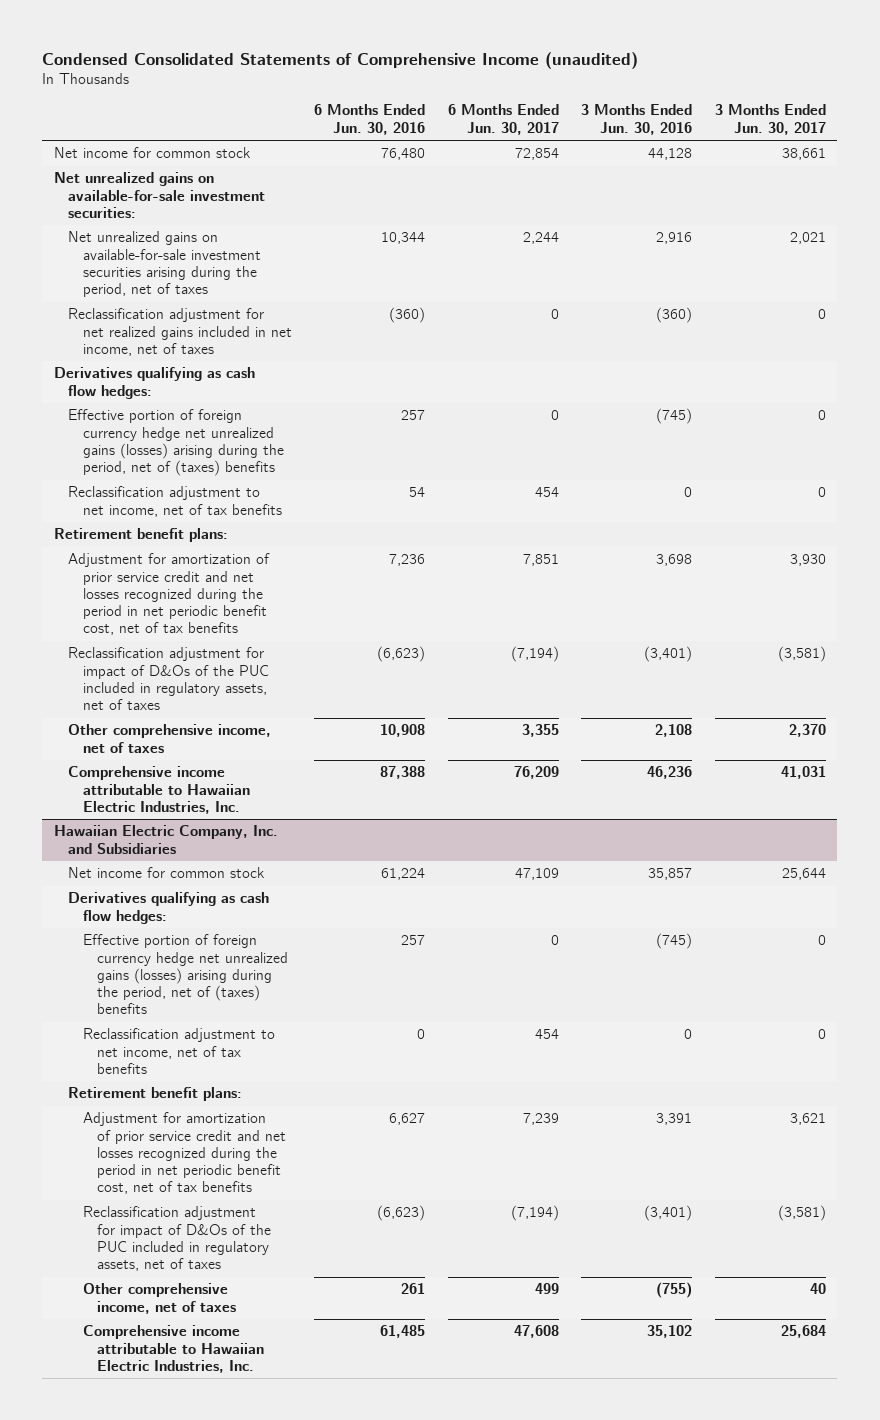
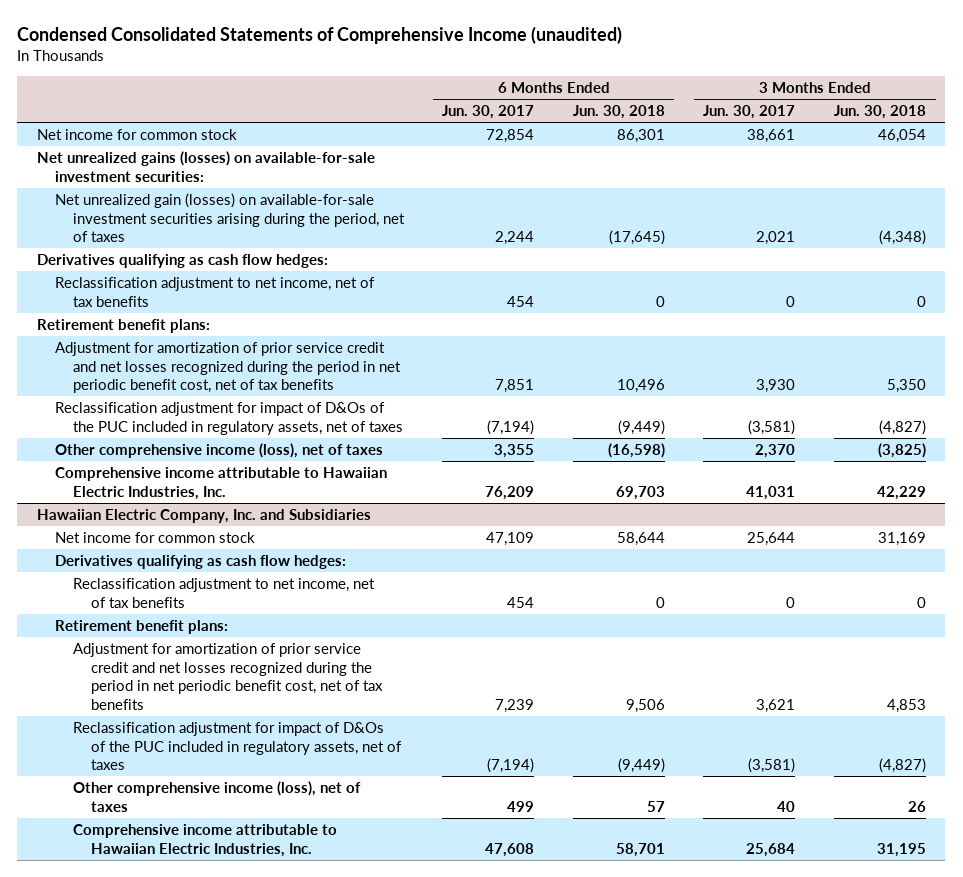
[314,104,426,135] 6 Months Ended Jun. 30, 2016 -> none
[581,104,693,135] 3 Months Ended Jun. 30, 2016 -> none
none -> [572,105,665,120] Jun. 30, 2018
none -> [834,105,927,120] Jun. 30, 2018
[68,308,292,356] Reclassification adjustment for net realized gains included in net income, net of taxes -> none
[53,172,266,218] Net unrealized gains on available-for-sale investment securities: -> [36,150,375,182] Net unrealized gains (losses) on available-for-sale investment securities:
[68,231,261,298] Net unrealized gains on available-for-sale investment securities arising during the period, net of taxes -> [54,192,405,243] Net unrealized gain (losses) on available-for-sale investment securities arising during the period, net of taxes
[68,409,284,477] Effective portion of foreign currency hedge net unrealized gains (losses) arising during the period, net of (taxes) benefits -> none
[68,724,272,753] Other comprehensive income, net of taxes -> [54,442,383,458] Other comprehensive income (loss), net of taxes
[82,934,289,1015] Effective portion of foreign currency hedge net unrealized gains (losses) arising during the period, net of (taxes) benefits -> none
[82,1283,237,1314] Other comprehensive income, net of taxes -> [72,780,361,812] Other comprehensive income (loss), net of taxes

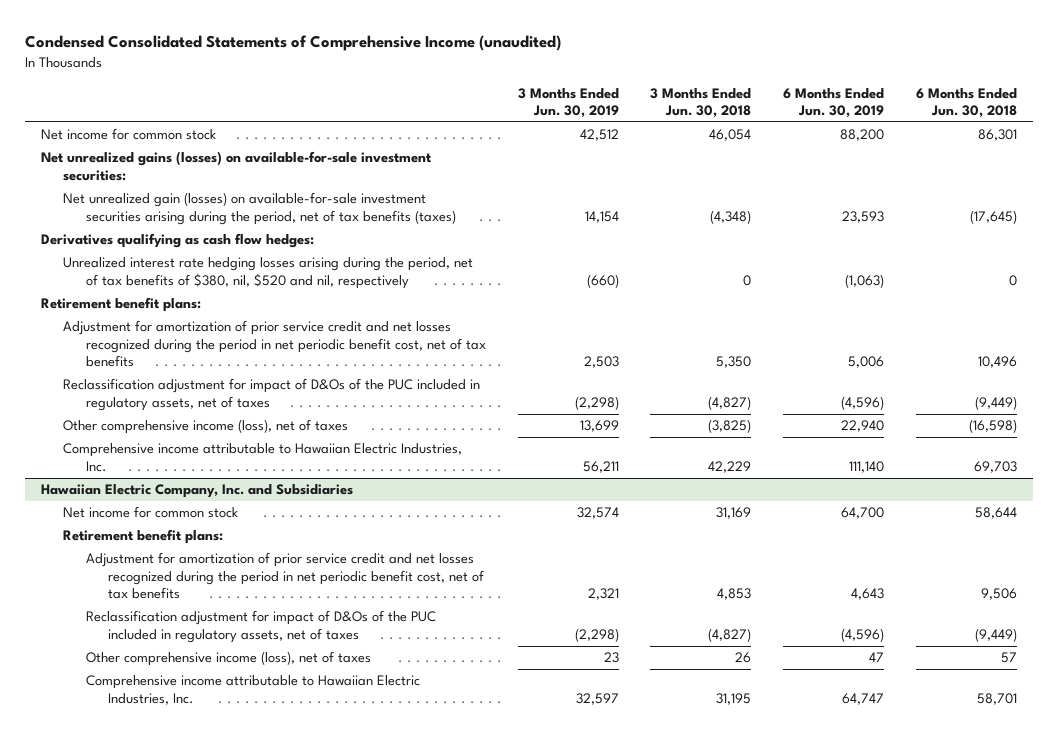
[442,105,535,120] Jun. 30, 2017 -> none
[703,105,796,120] Jun. 30, 2017 -> none
none -> [517,87,619,119] 3 Months Ended Jun. 30, 2019
none -> [783,87,885,119] 6 Months Ended Jun. 30, 2019
[54,192,405,243] Net unrealized gain (losses) on available-for-sale investment securities arising during the period, net of taxes -> [63,192,456,225] Net unrealized gain (losses) on available-for-sale investment securities arising during the period, net of tax benefits (taxes)
[54,276,375,307] Reclassification adjustment to net income, net of tax benefits -> none
none -> [63,257,474,289] Unrealized interest rate hedging losses arising during the period, net of tax benefits of $380, nil, $520 and nil, respectively
[54,554,346,569] Derivatives qualifying as cash flow hedges: -> none
[72,577,375,608] Reclassification adjustment to net income, net of tax benefits -> none

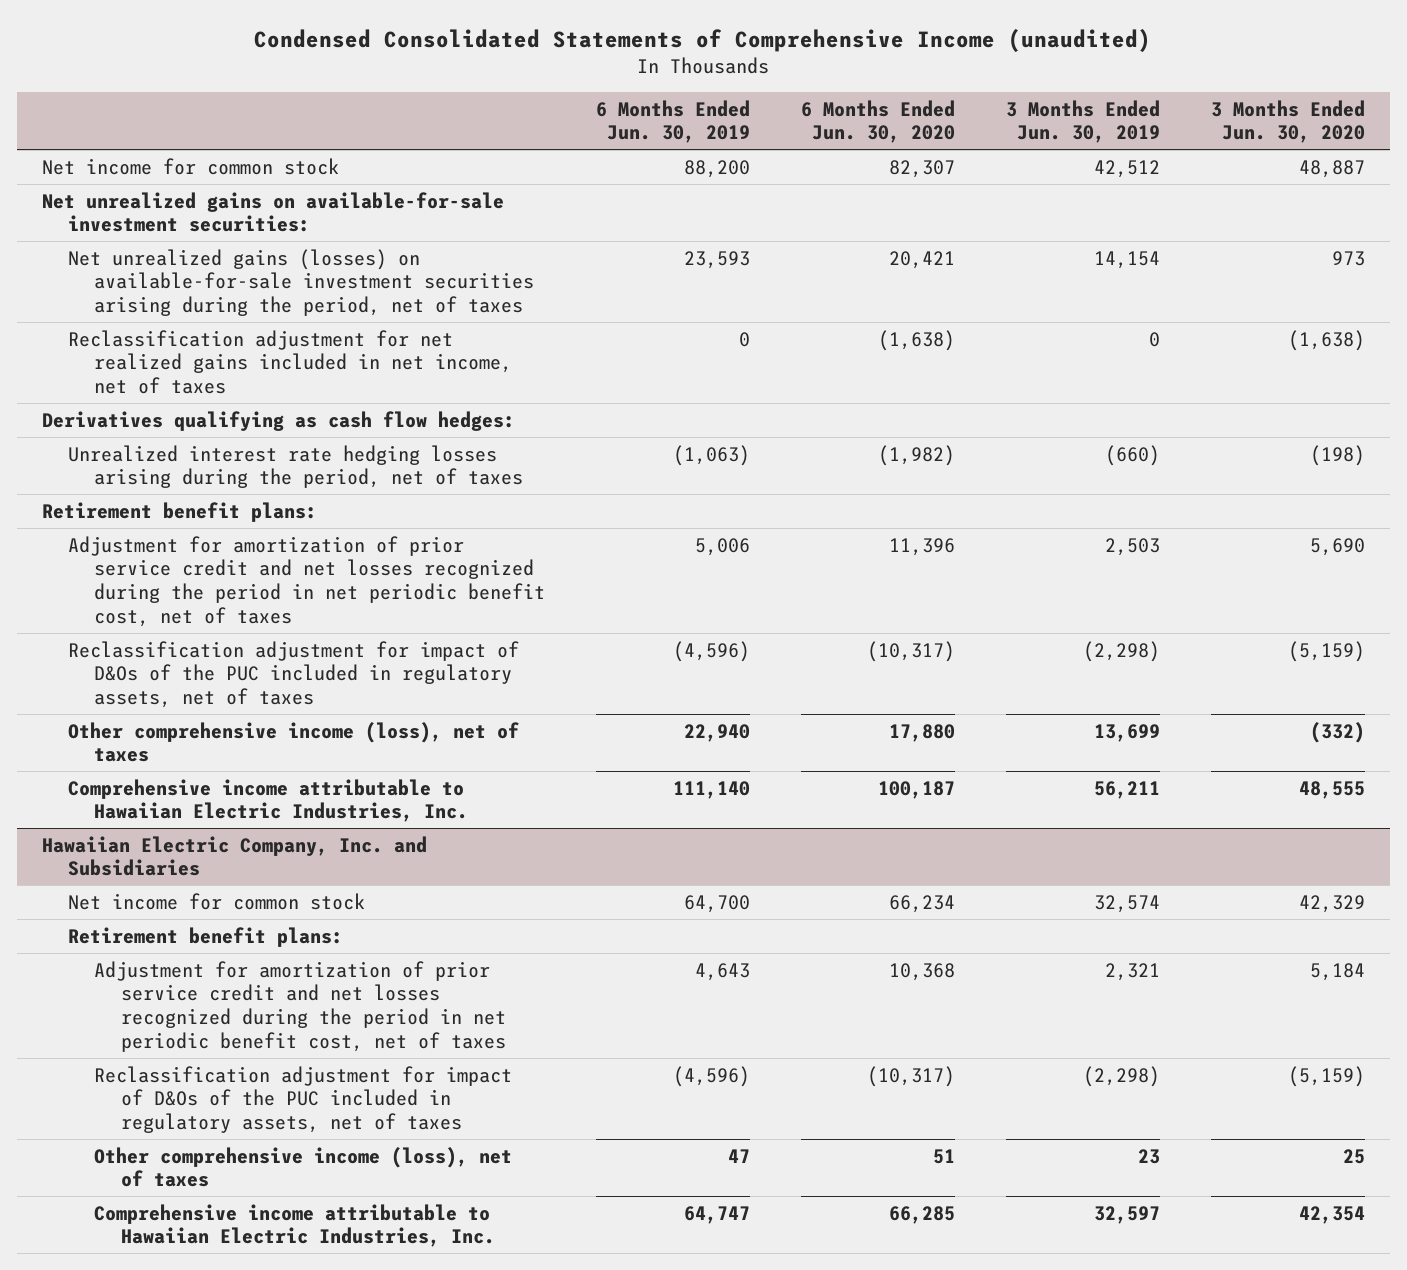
[650,87,752,119] 3 Months Ended Jun. 30, 2018 -> none
[916,87,1018,119] 6 Months Ended Jun. 30, 2018 -> none
none -> [801,99,956,144] 6 Months Ended Jun. 30, 2020
none -> [1210,99,1365,144] 3 Months Ended Jun. 30, 2020
[40,151,432,181] Net unrealized gains (losses) on available-for-sale investment securities: -> [42,191,505,233] Net unrealized gains on available-for-sale investment securities:
[63,192,456,225] Net unrealized gain (losses) on available-for-sale investment securities arising during the period, net of tax benefits (taxes) -> [68,248,535,316] Net unrealized gains (losses) on available-for-sale investment securities arising during the period, net of taxes
none -> [68,329,513,394] Reclassification adjustment for net realized gains included in net income, net of taxes
[63,257,474,289] Unrealized interest rate hedging losses arising during the period, net of tax benefits of $380, nil, $520 and nil, respectively -> [68,444,524,489] Unrealized interest rate hedging losses arising during the period, net of taxes
[63,320,486,368] Adjustment for amortization of prior service credit and net losses recognized during the period in net periodic benefit cost, net of tax benefits -> [68,535,546,627] Adjustment for amortization of prior service credit and net losses recognized during the period in net periodic benefit cost, net of taxes
[85,552,485,600] Adjustment for amortization of prior service credit and net losses recognized during the period in net periodic benefit cost, net of tax benefits -> [94,960,506,1052] Adjustment for amortization of prior service credit and net losses recognized during the period in net periodic benefit cost, net of taxes

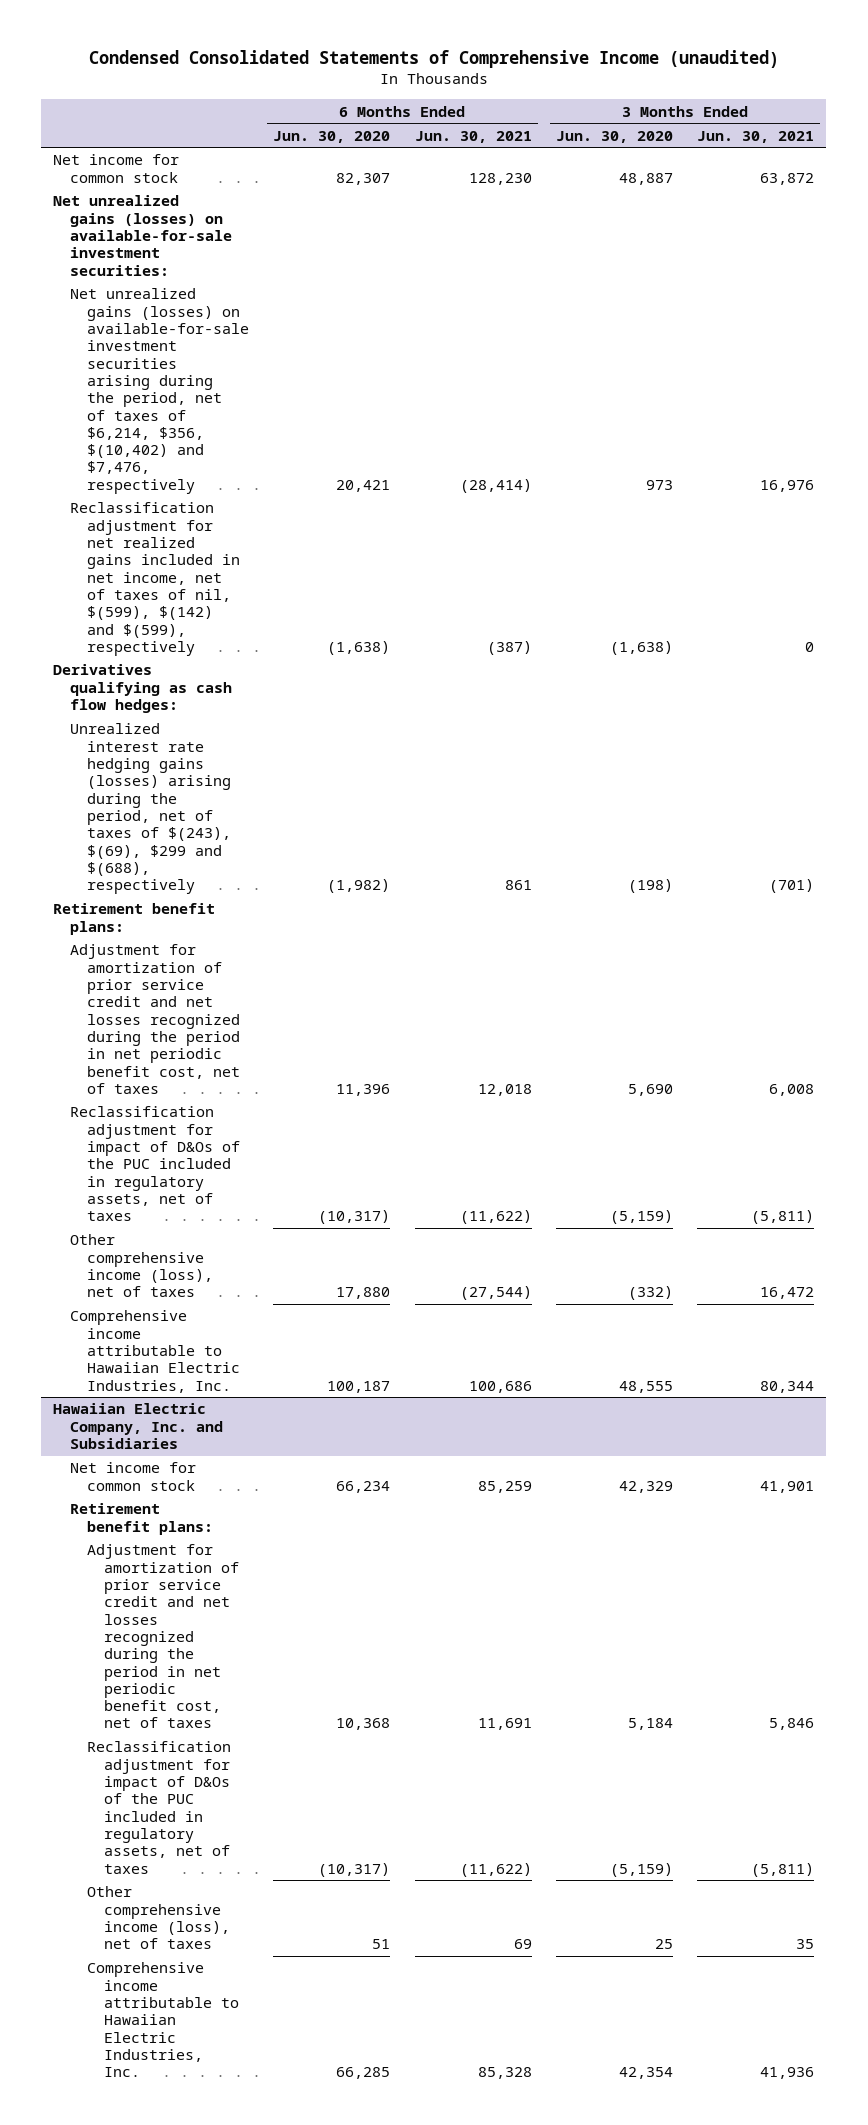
[596,99,751,144] 6 Months Ended Jun. 30, 2019 -> none
[1005,99,1160,144] 3 Months Ended Jun. 30, 2019 -> none
none -> [414,130,532,143] Jun. 30, 2021
none -> [697,130,815,143] Jun. 30, 2021
[42,191,505,233] Net unrealized gains on available-for-sale investment securities: -> [53,195,233,276] Net unrealized gains (losses) on available-for-sale investment securities:
[68,248,535,316] Net unrealized gains (losses) on available-for-sale investment securities arising during the period, net of taxes -> [70,288,250,494] Net unrealized gains (losses) on available-for-sale investment securities arising during the period, net of taxes of $6,214, $356, $(10,402) and $7,476, respectively
[68,329,513,394] Reclassification adjustment for net realized gains included in net income, net of taxes -> [70,502,241,656] Reclassification adjustment for net realized gains included in net income, net of taxes of nil, $(599), $(142) and $(599), respectively
[68,444,524,489] Unrealized interest rate hedging losses arising during the period, net of taxes -> [70,723,232,895] Unrealized interest rate hedging gains (losses) arising during the period, net of taxes of $(243), $(69), $299 and $(688), respectively

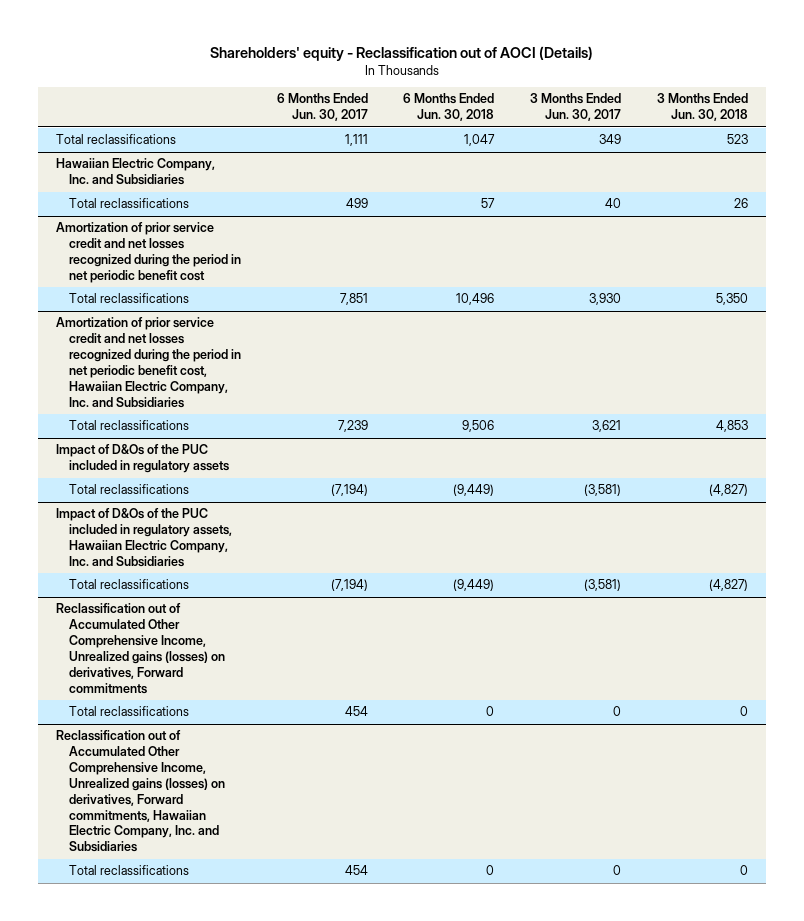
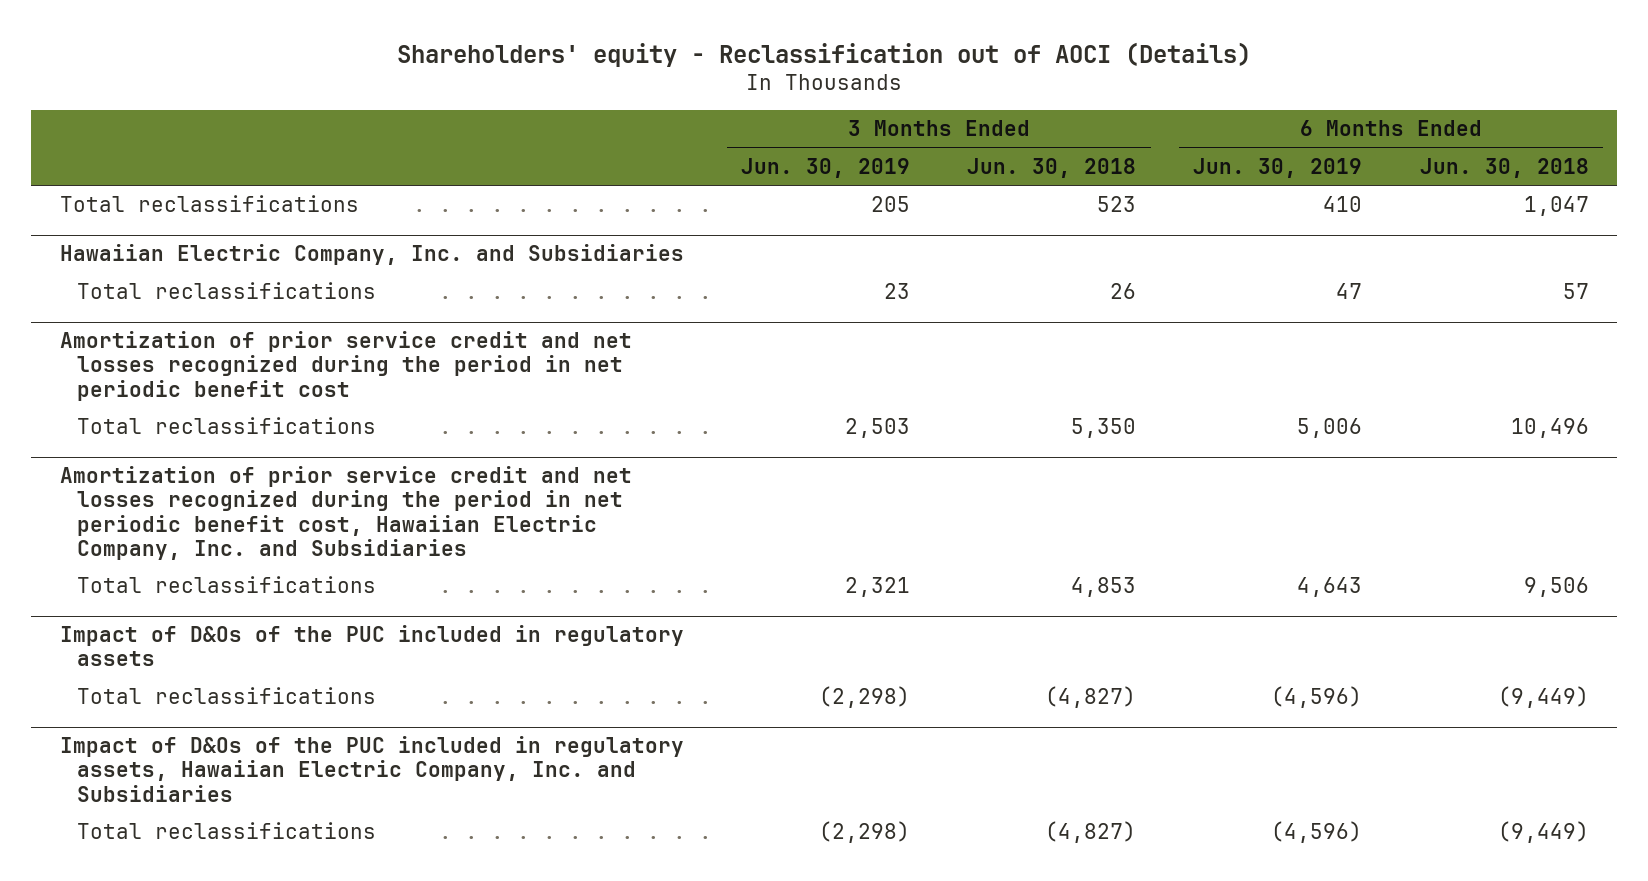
[276,93,368,122] 6 Months Ended Jun. 30, 2017 -> none
[530,93,622,122] 3 Months Ended Jun. 30, 2017 -> none
none -> [740,157,910,178] Jun. 30, 2019
none -> [1193,157,1363,178] Jun. 30, 2019
[56,603,225,694] Reclassification out of Accumulated Other Comprehensive Income, Unrealized gains (losses) on derivatives, Forward commitments -> none
[68,706,189,717] Total reclassifications -> none
[56,730,225,853] Reclassification out of Accumulated Other Comprehensive Income, Unrealized gains (losses) on derivatives, Forward commitments, Hawaiian Electric Company, Inc. and Subsidiaries -> none
[68,865,189,876] Total reclassifications -> none

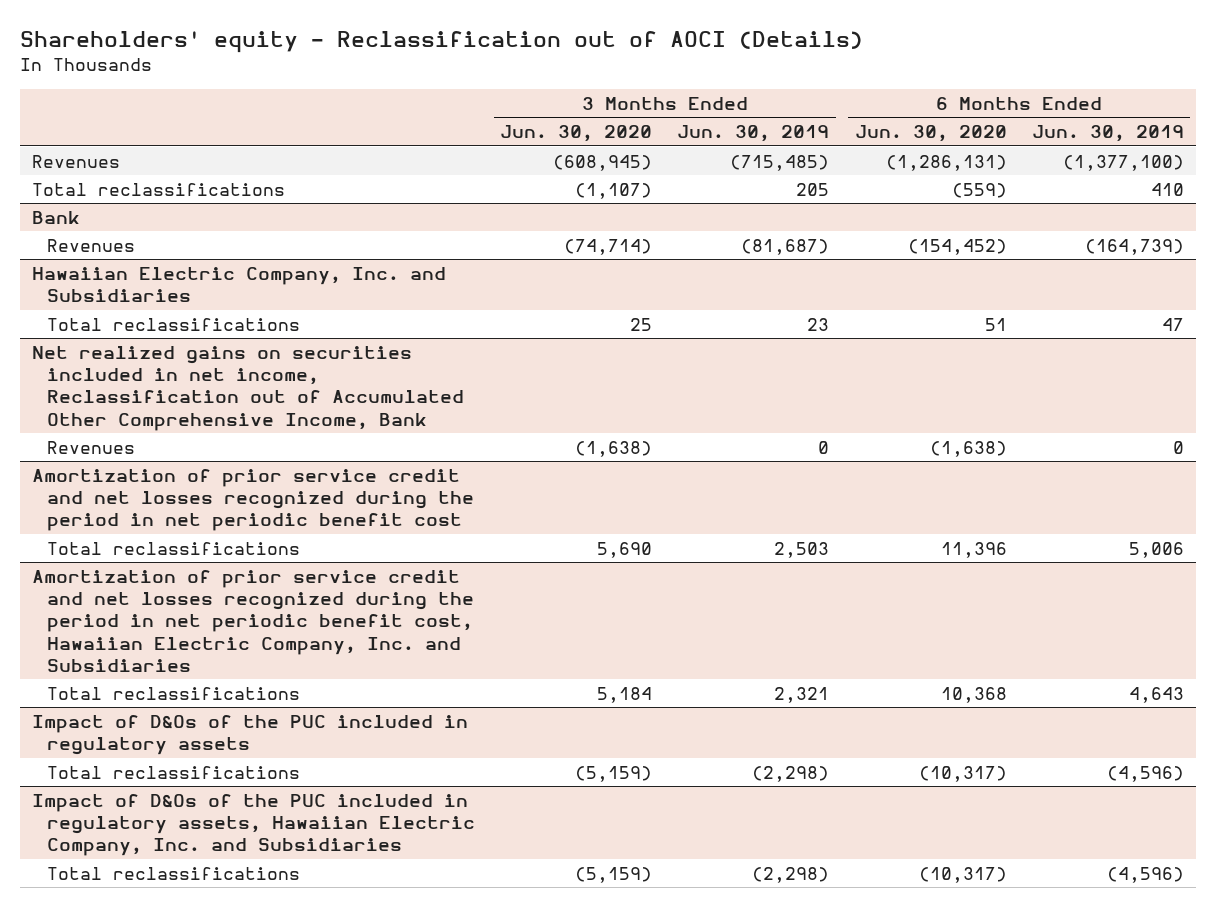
[967,157,1137,178] Jun. 30, 2018 -> none
[1419,157,1589,178] Jun. 30, 2018 -> none
none -> [500,125,653,143] Jun. 30, 2020
none -> [854,125,1007,143] Jun. 30, 2020
none -> [32,154,121,168] Revenues
none -> [32,210,81,224] Bank
none -> [46,238,135,252] Revenues
none -> [32,345,464,431] Net realized gains on securities included in net income, Reclassification out of Accumulated Other Comprehensive Income, Bank
none -> [46,440,135,454] Revenues

